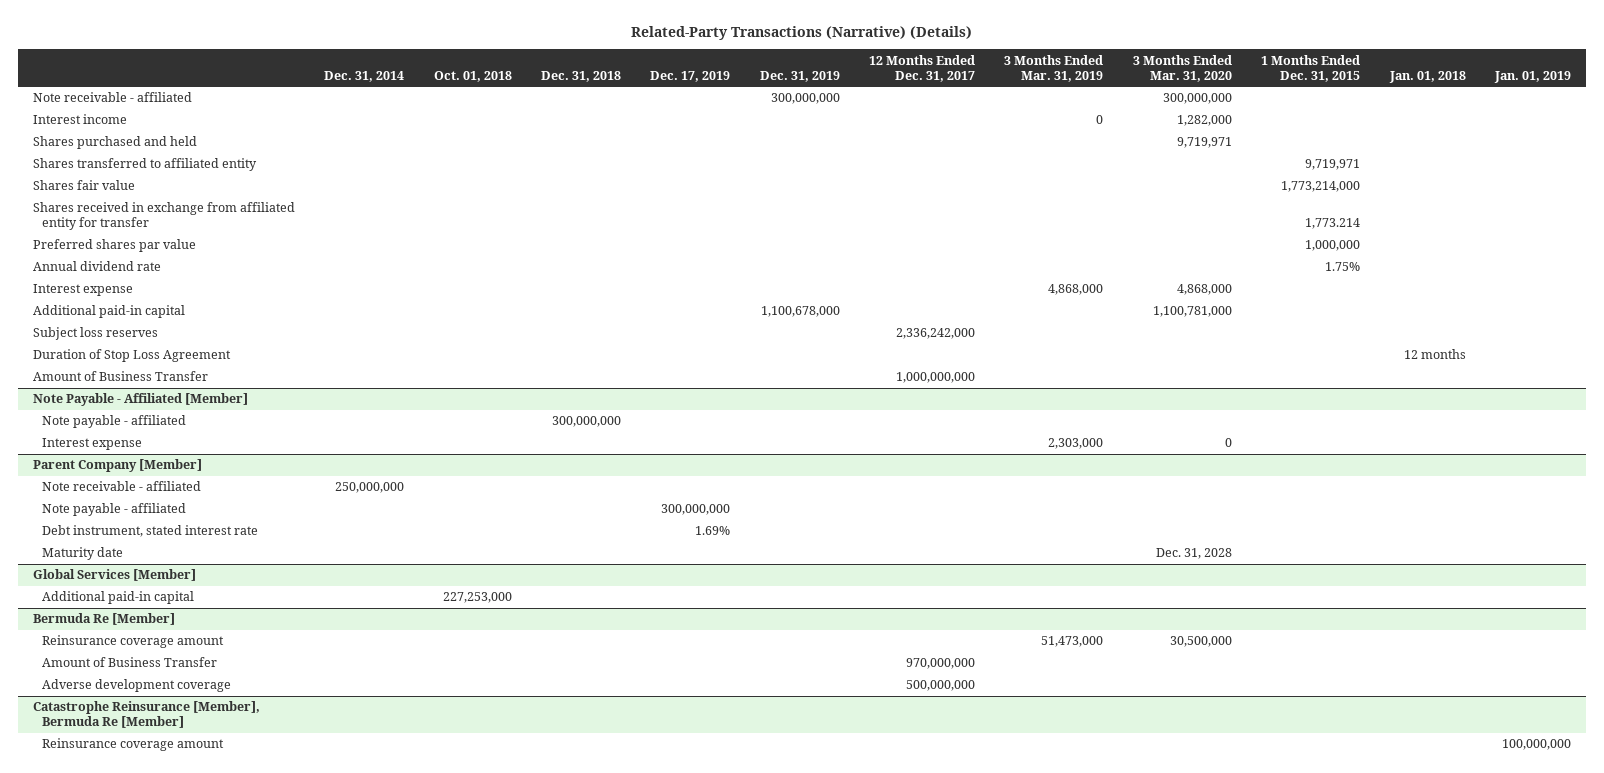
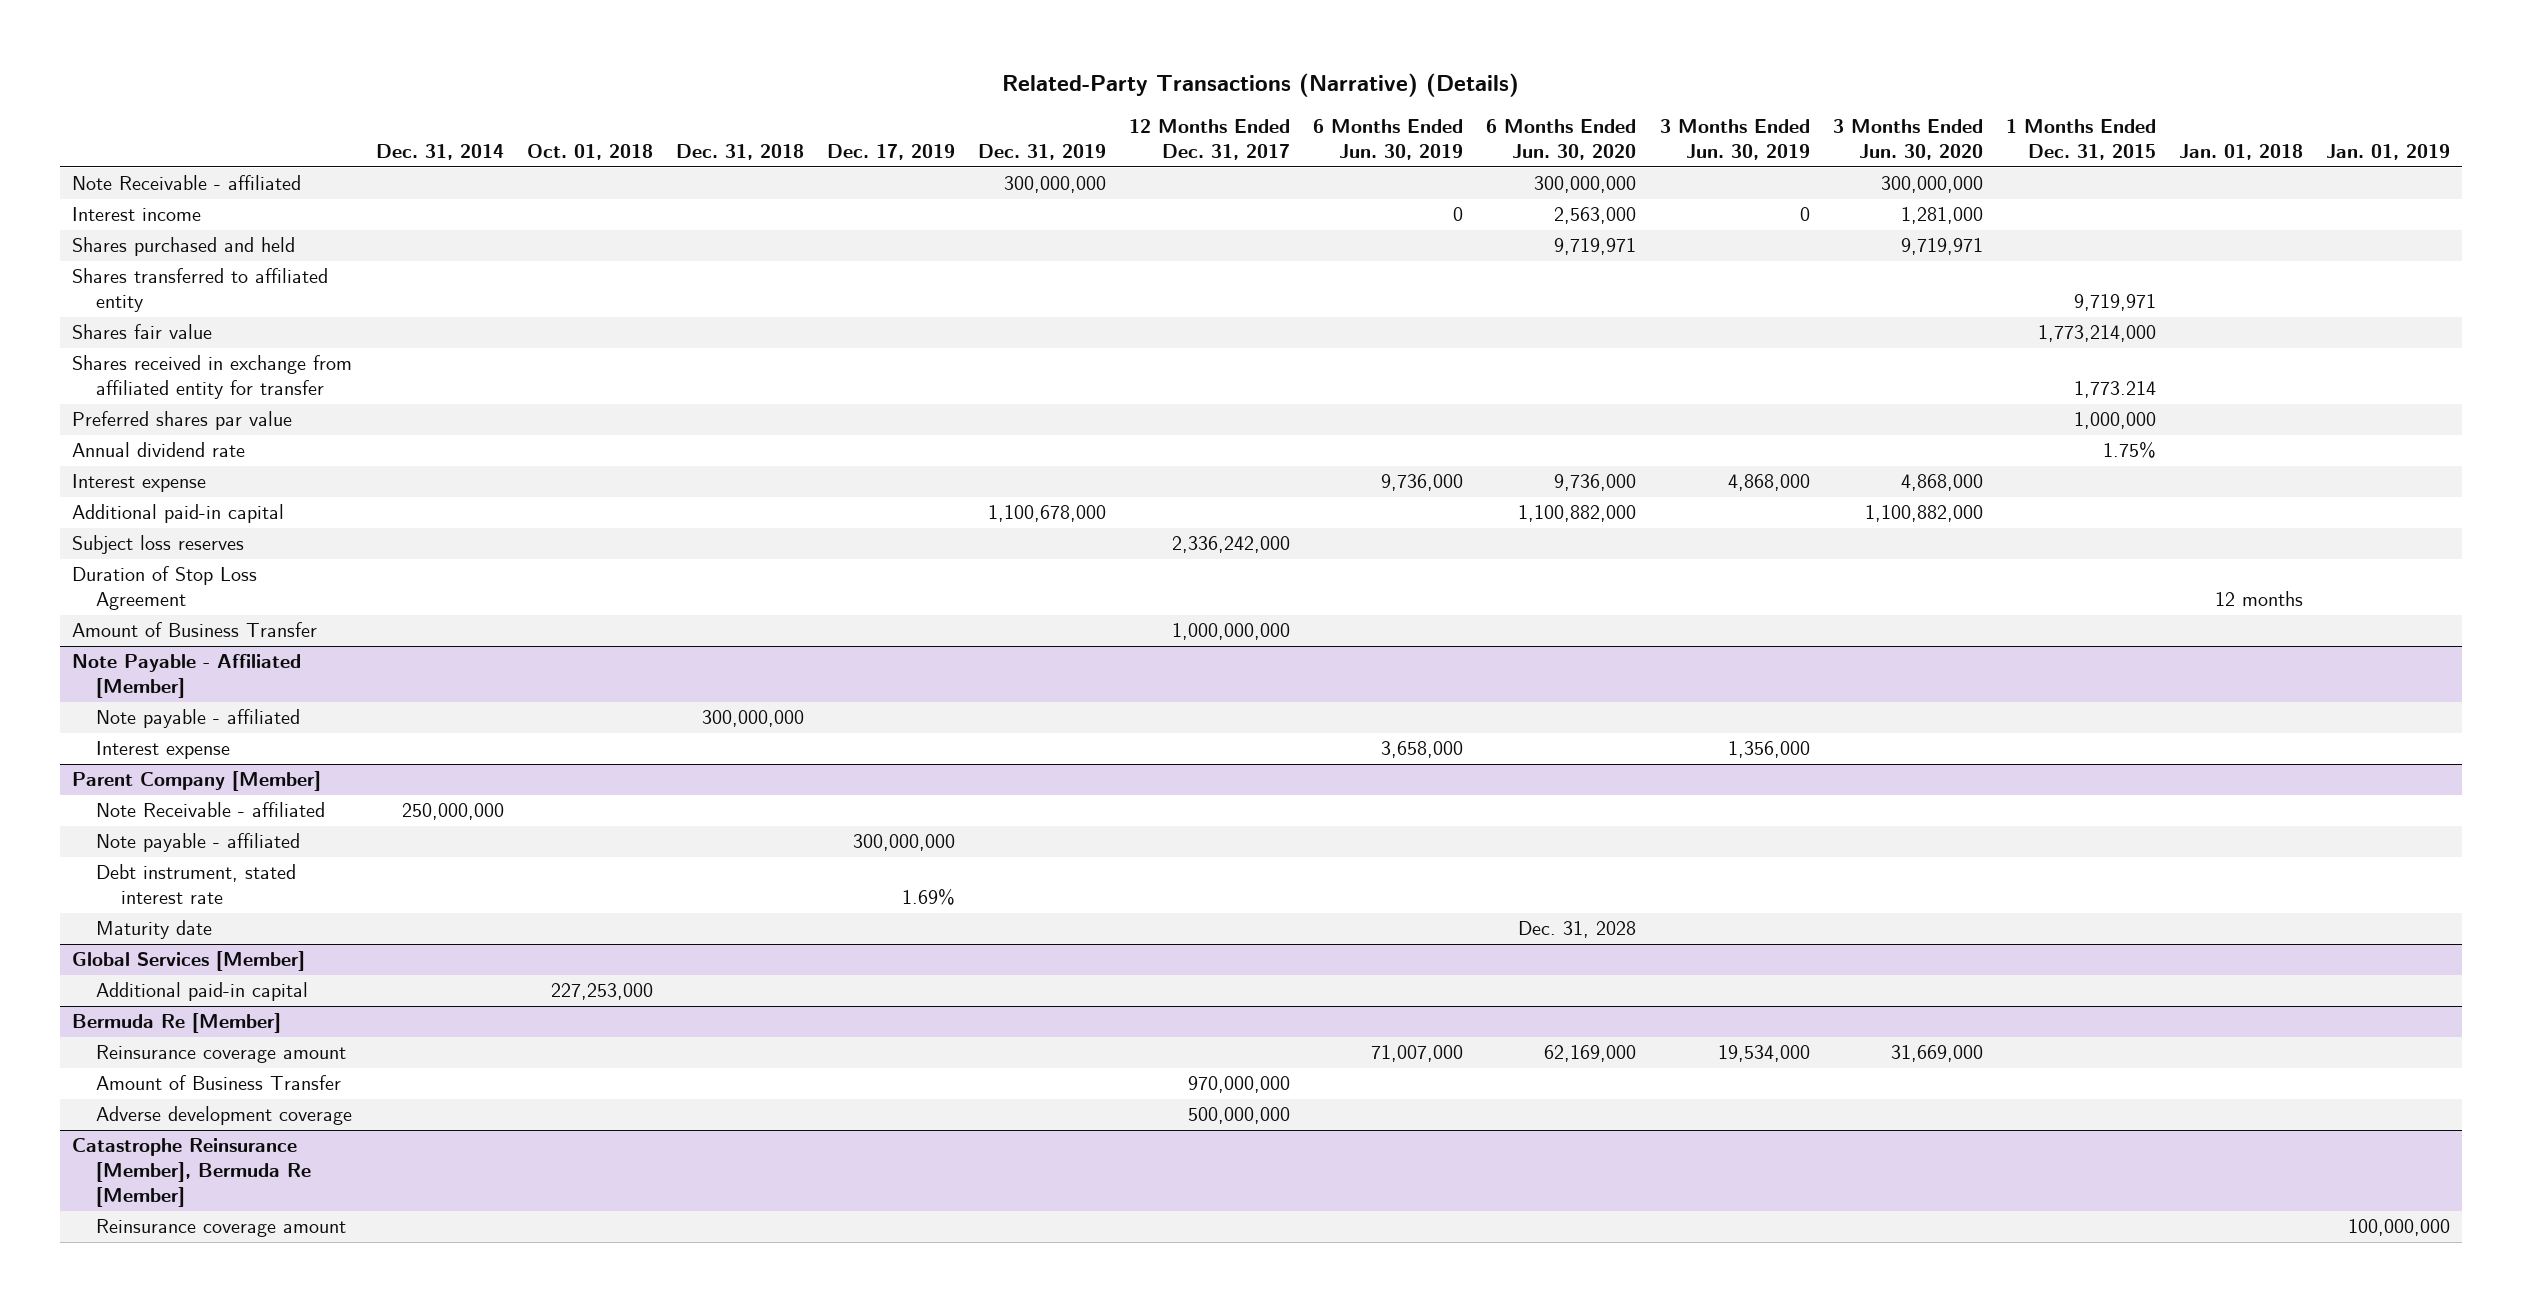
[1004,54,1104,82] 3 Months Ended Mar. 31, 2019 -> none
[1132,54,1232,82] 3 Months Ended Mar. 31, 2020 -> none
none -> [1313,119,1464,161] 6 Months Ended Jun. 30, 2019
none -> [1486,119,1637,161] 6 Months Ended Jun. 30, 2020
none -> [1659,119,1810,161] 3 Months Ended Jun. 30, 2019
none -> [1832,119,1983,161] 3 Months Ended Jun. 30, 2020
[32,92,192,103] Note receivable - affiliated -> [71,175,301,191] Note Receivable - affiliated
[42,481,202,492] Note receivable - affiliated -> [96,802,326,818] Note Receivable - affiliated

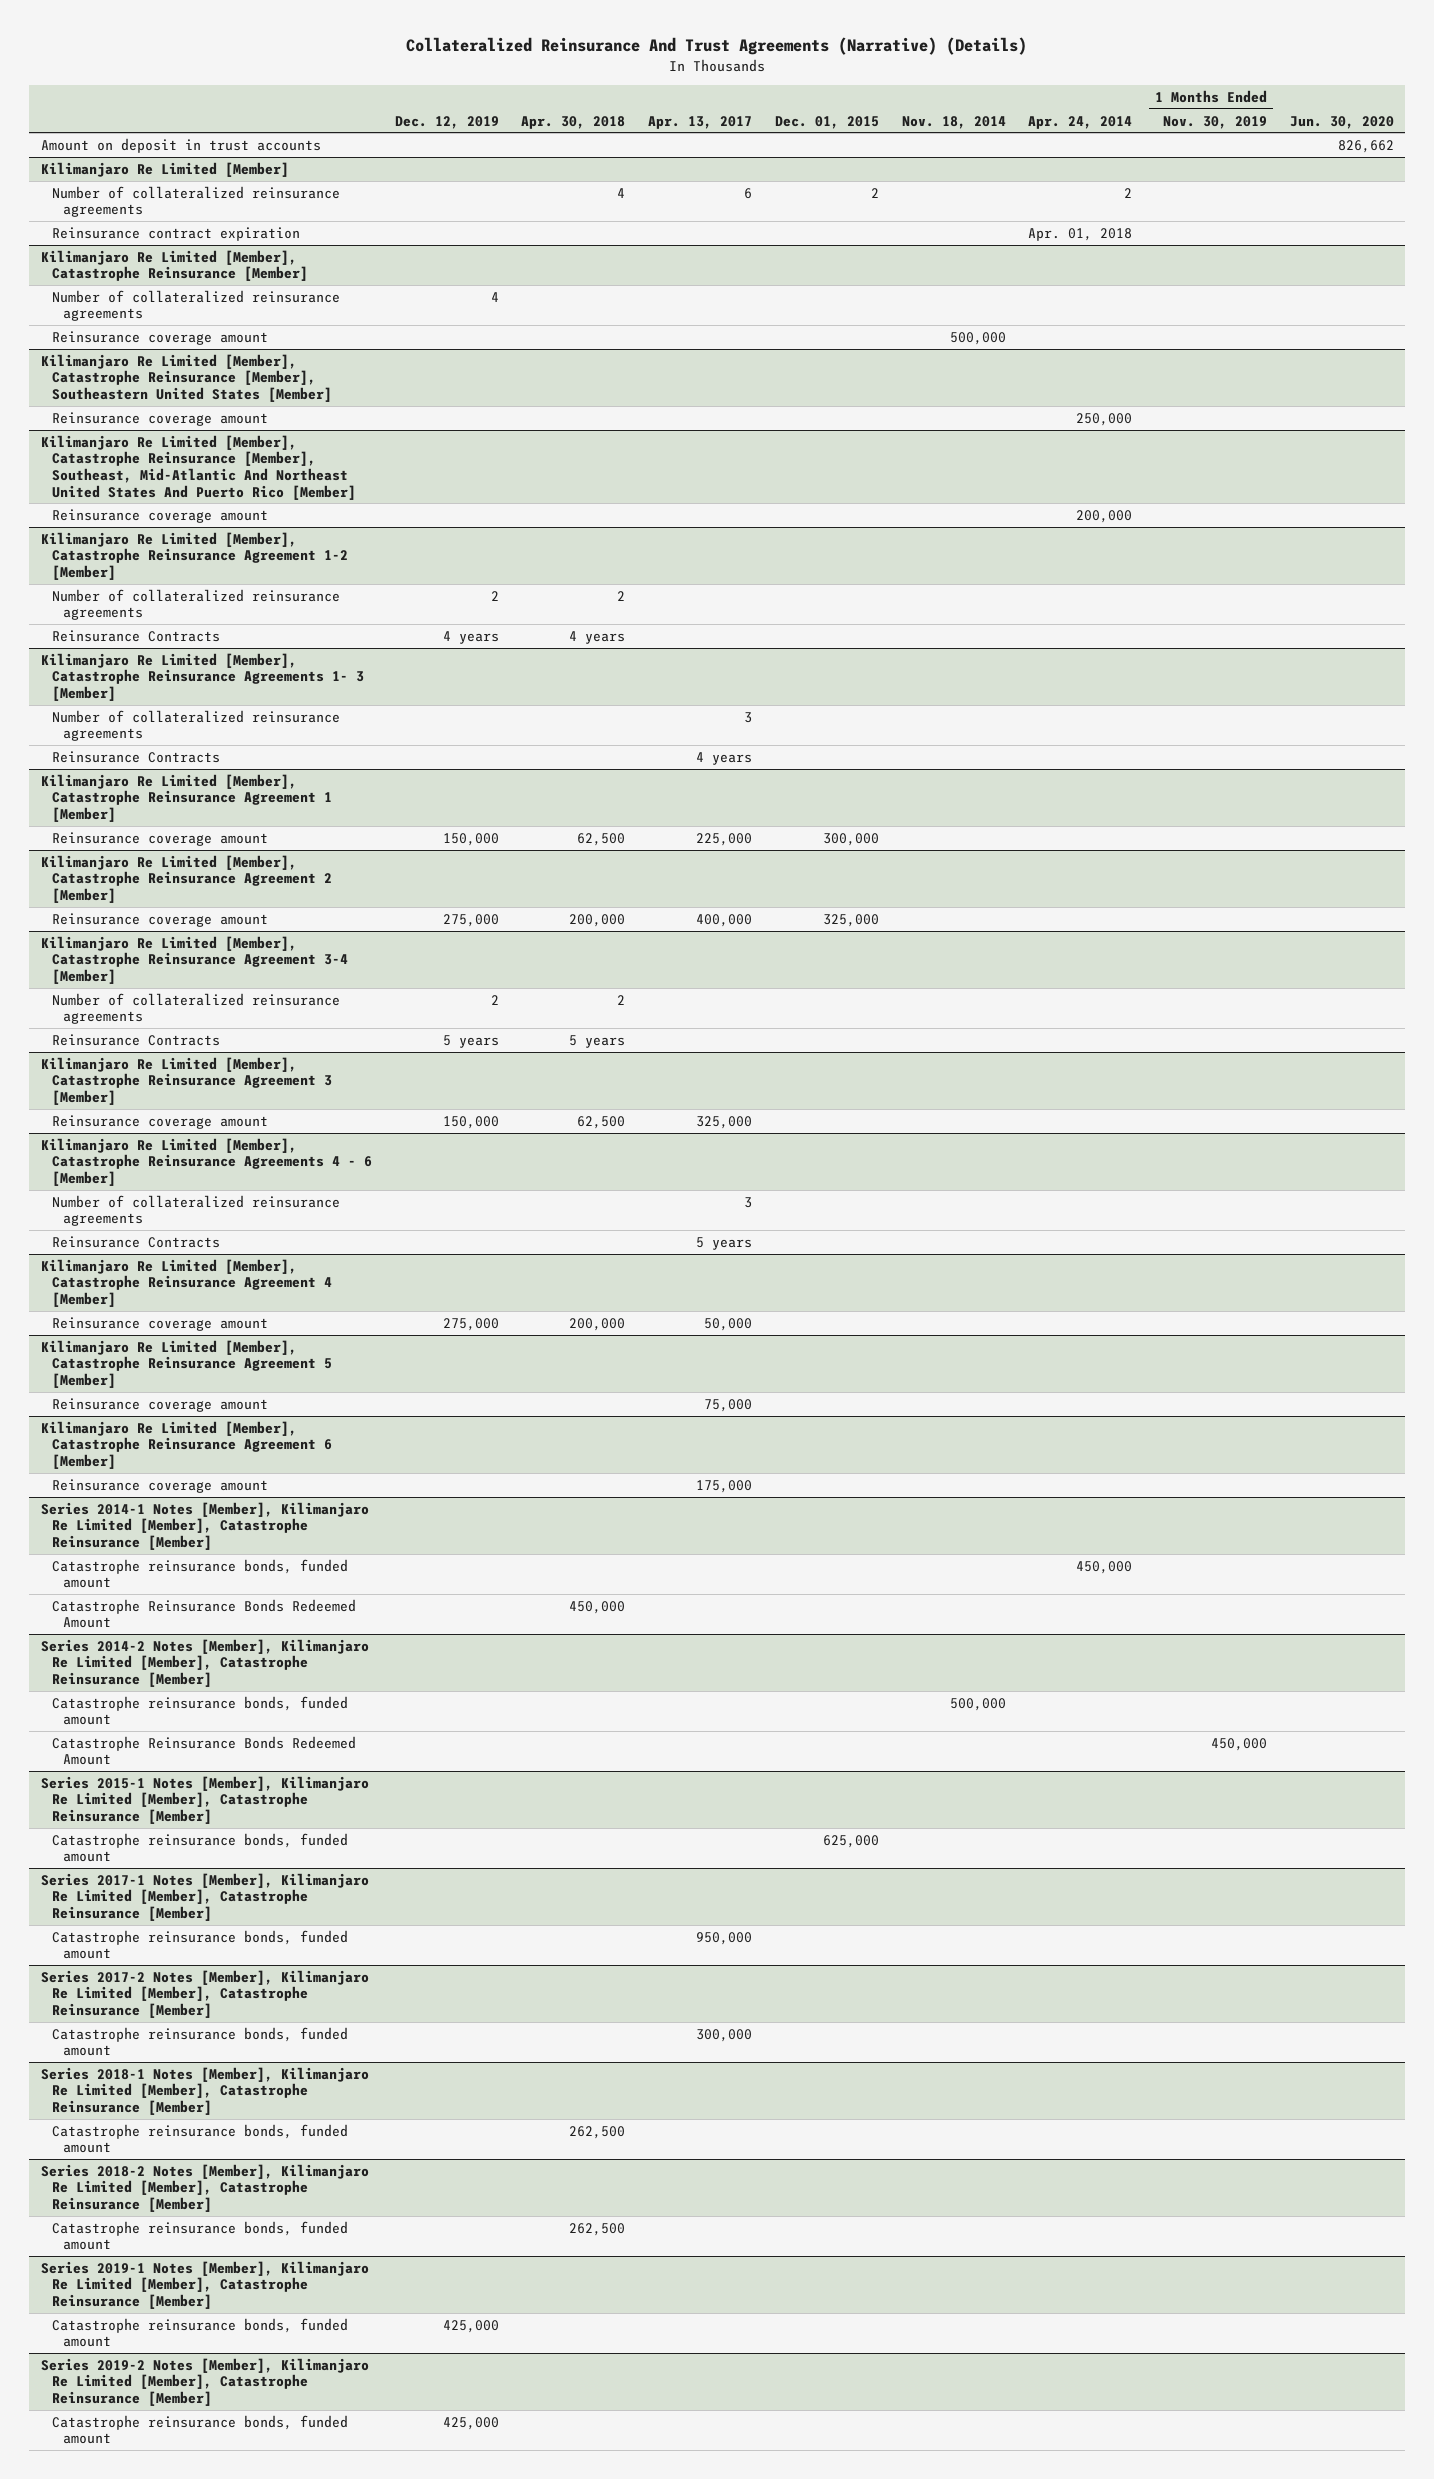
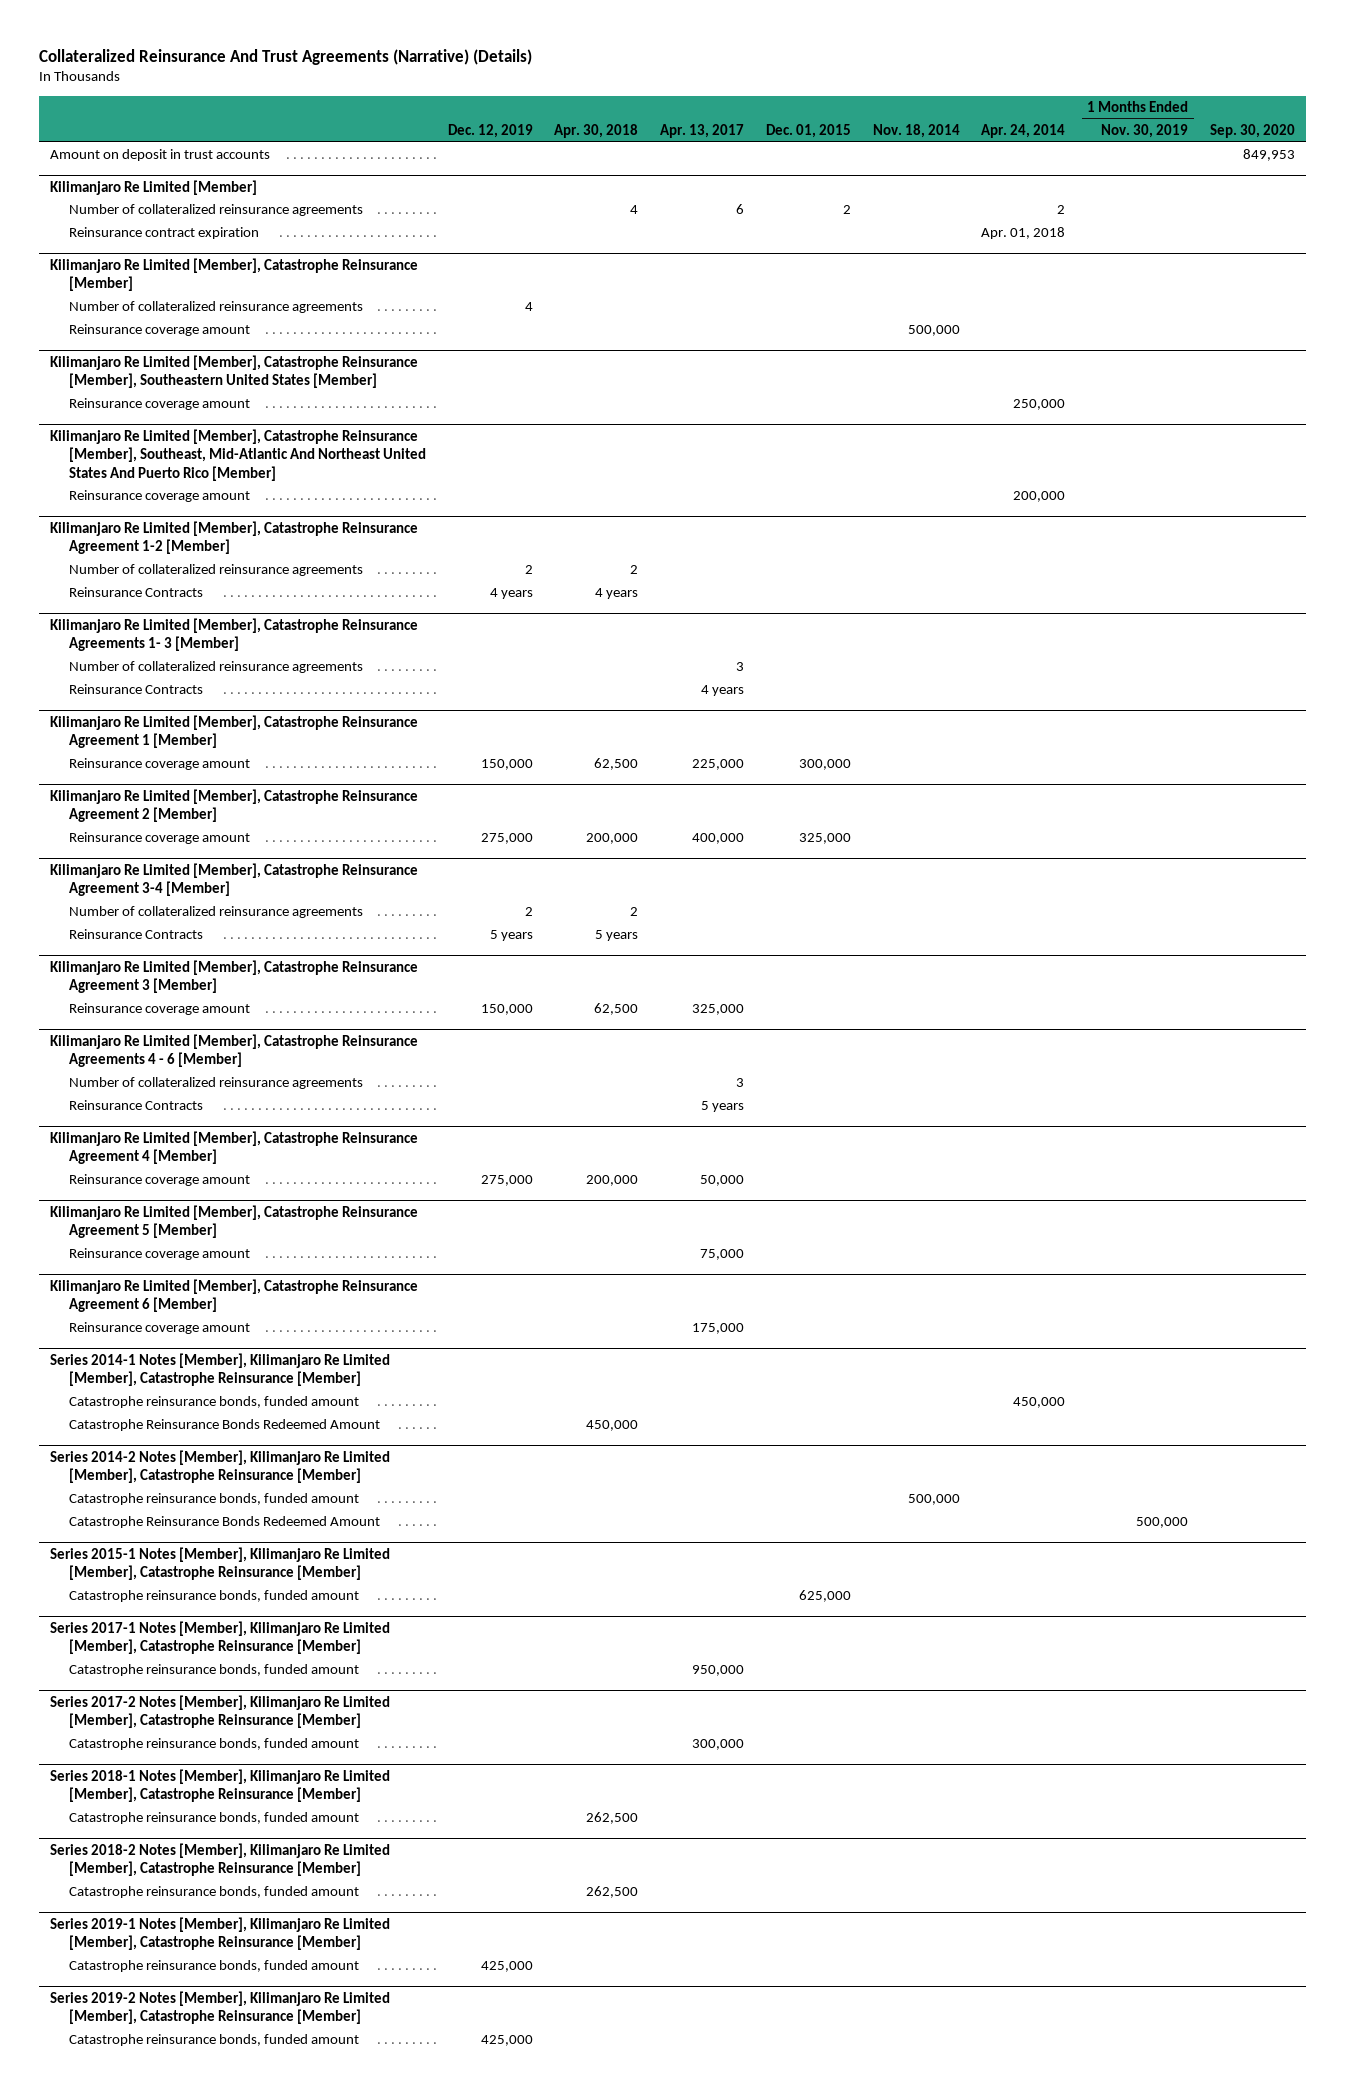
[1289,115,1394,129] Jun. 30, 2020 -> none
none -> [1209,123,1295,138] Sep. 30, 2020
[1211,1737,1268,1751] 450,000 -> [1136,1517,1189,1529] 500,000

